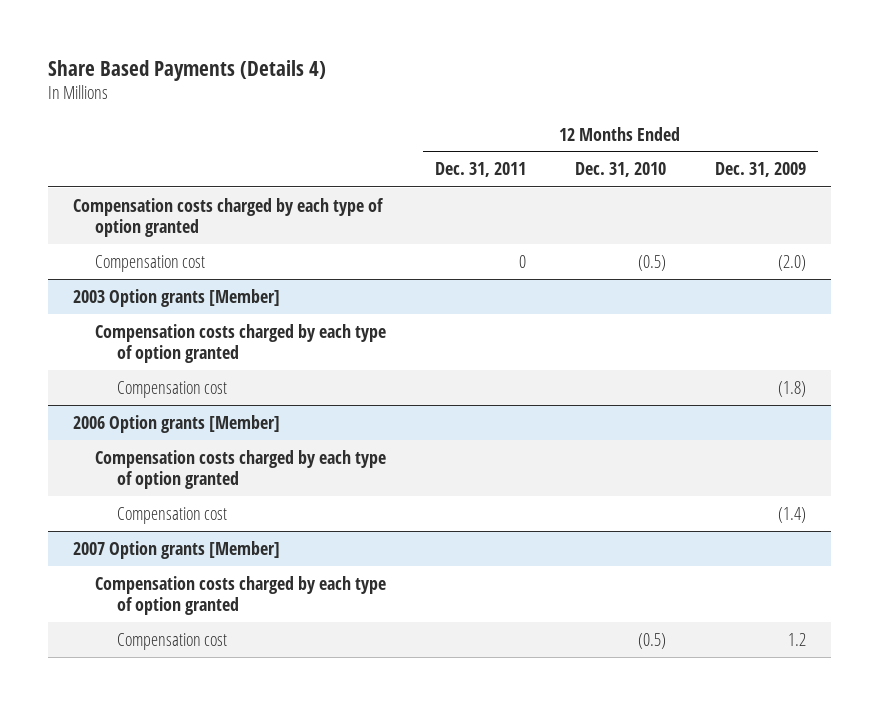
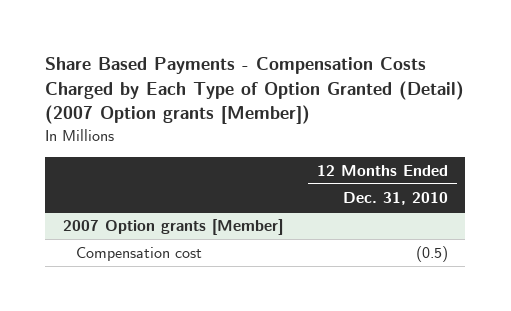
[48,59,327,81] Share Based Payments (Details 4) -> [45,57,465,125] Share Based Payments - Compensation Costs Charged by Each Type of Option Granted (Detail) (2007 Option grants [Member])
[434,162,526,178] Dec. 31, 2011 -> none
[715,162,807,178] Dec. 31, 2009 -> none
[72,197,384,238] Compensation costs charged by each type of option granted -> none
[94,254,205,272] Compensation cost -> none
[72,288,280,307] 2003 Option grants [Member] -> none
[94,323,386,364] Compensation costs charged by each type of option granted -> none
[117,380,228,398] Compensation cost -> none
[72,414,280,433] 2006 Option grants [Member] -> none
[94,449,386,490] Compensation costs charged by each type of option granted -> none
[117,506,228,524] Compensation cost -> none
[94,575,386,616] Compensation costs charged by each type of option granted -> none

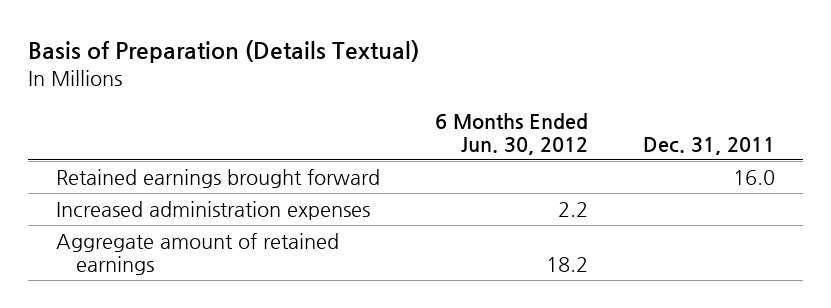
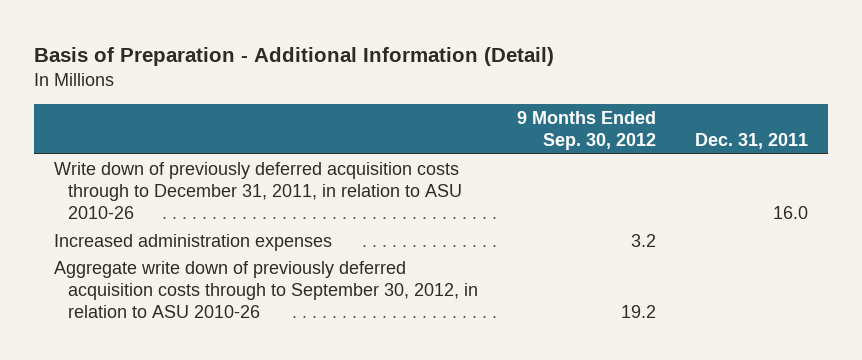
[27,40,419,64] Basis of Preparation (Details Textual) -> [34,47,555,67] Basis of Preparation - Additional Information (Detail)
[435,112,589,155] 6 Months Ended Jun. 30, 2012 -> none
none -> [517,111,657,151] 9 Months Ended Sep. 30, 2012
[55,169,380,189] Retained earnings brought forward -> none
none -> [54,161,462,220] Write down of previously deferred acquisition costs through to December 31, 2011, in relation to ASU 2010-26
[55,233,339,276] Aggregate amount of retained earnings -> [54,260,478,319] Aggregate write down of previously deferred acquisition costs through to September 30, 2012, in relation to ASU 2010-26

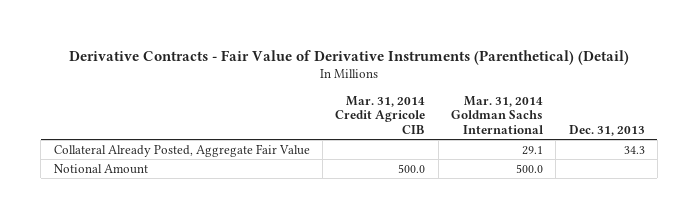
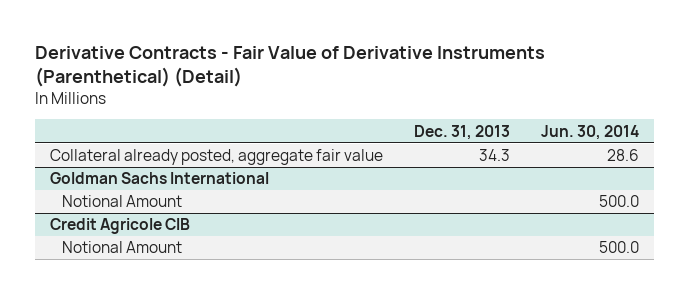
[335,95,426,135] Mar. 31, 2014 Credit Agricole CIB -> none
[450,95,544,135] Mar. 31, 2014 Goldman Sachs International -> none
none -> [540,124,639,140] Jun. 30, 2014
[53,163,148,174] Notional Amount -> none
[53,143,310,157] Collateral Already Posted, Aggregate Fair Value -> [50,149,384,166] Collateral already posted, aggregate fair value
none -> [50,172,270,185] Goldman Sachs International
none -> [61,195,182,208] Notional Amount
none -> [50,218,191,235] Credit Agricole CIB
none -> [61,241,182,254] Notional Amount

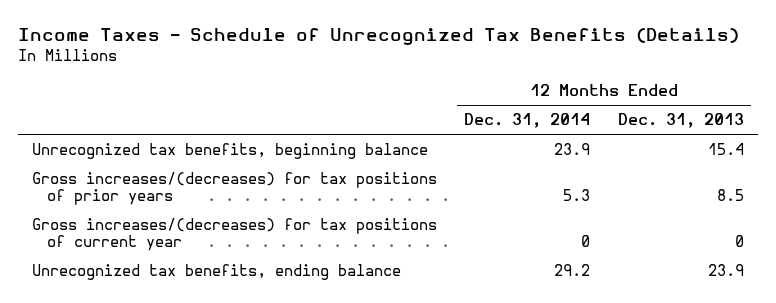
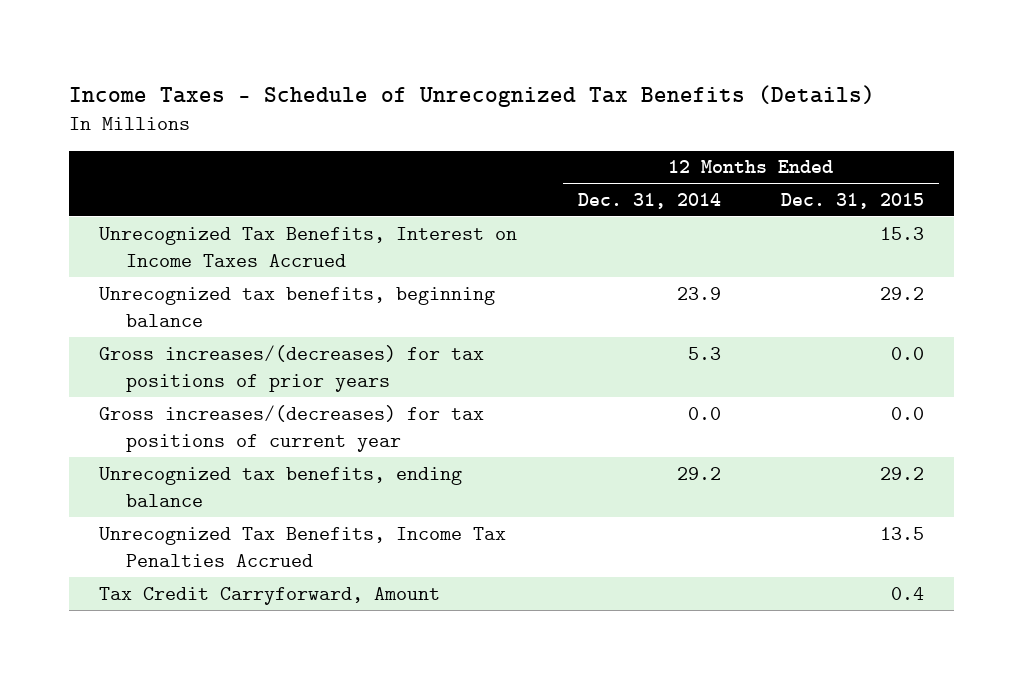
[618,113,745,129] Dec. 31, 2013 -> none
none -> [781,193,925,210] Dec. 31, 2015
none -> [99,226,518,267] Unrecognized Tax Benefits, Interest on Income Taxes Accrued
[581,235,591,248] 0 -> [687,406,721,420] 0.0
none -> [99,526,507,567] Unrecognized Tax Benefits, Income Tax Penalties Accrued
none -> [99,586,441,605] Tax Credit Carryforward, Amount

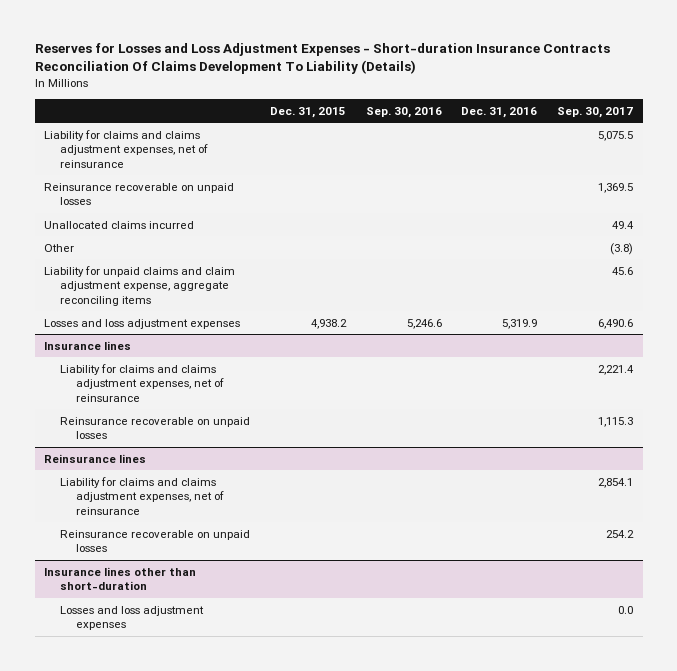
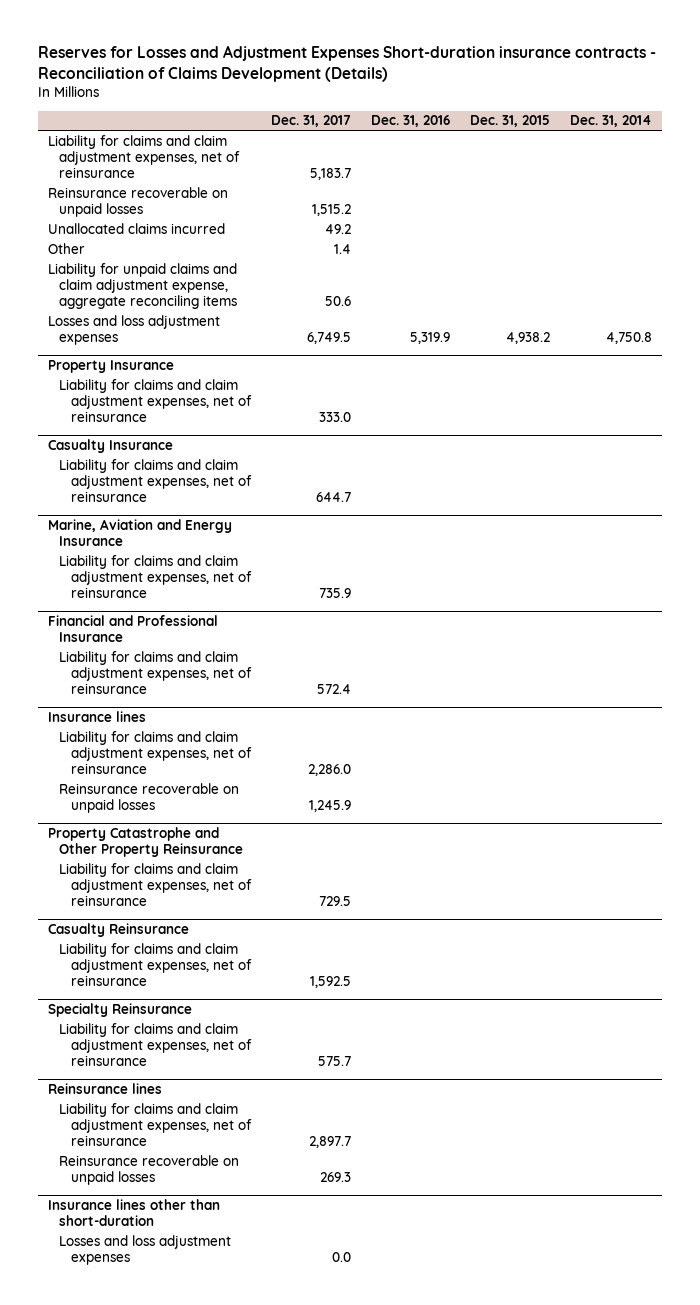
[34,42,610,75] Reserves for Losses and Loss Adjustment Expenses - Short-duration Insurance Contracts Reconciliation Of Claims Development To Liability (Details) -> [37,45,656,83] Reserves for Losses and Adjustment Expenses Short-duration insurance contracts - Reconciliation of Claims Development (Details)
[365,106,442,118] Sep. 30, 2016 -> none
[556,106,633,118] Sep. 30, 2017 -> none
none -> [271,115,352,128] Dec. 31, 2017
none -> [570,115,653,128] Dec. 31, 2014
[44,129,209,168] Liability for claims and claims adjustment expenses, net of reinsurance -> [47,134,241,178] Liability for claims and claim adjustment expenses, net of reinsurance
none -> [47,359,174,373] Property Insurance
none -> [59,378,253,422] Liability for claims and claim adjustment expenses, net of reinsurance
none -> [47,438,173,453] Casualty Insurance
none -> [59,458,253,502] Liability for claims and claim adjustment expenses, net of reinsurance
none -> [47,518,232,546] Marine, Aviation and Energy Insurance
none -> [59,554,253,598] Liability for claims and claim adjustment expenses, net of reinsurance
none -> [47,614,218,642] Financial and Professional Insurance
none -> [59,650,253,694] Liability for claims and claim adjustment expenses, net of reinsurance
[60,363,224,402] Liability for claims and claims adjustment expenses, net of reinsurance -> [59,730,253,774] Liability for claims and claim adjustment expenses, net of reinsurance
none -> [47,826,244,857] Property Catastrophe and Other Property Reinsurance
none -> [59,862,253,906] Liability for claims and claim adjustment expenses, net of reinsurance
none -> [47,922,189,937] Casualty Reinsurance
none -> [59,942,253,986] Liability for claims and claim adjustment expenses, net of reinsurance
none -> [47,1002,192,1017] Specialty Reinsurance
none -> [59,1022,253,1066] Liability for claims and claim adjustment expenses, net of reinsurance
[60,476,224,515] Liability for claims and claims adjustment expenses, net of reinsurance -> [59,1102,253,1146] Liability for claims and claim adjustment expenses, net of reinsurance

